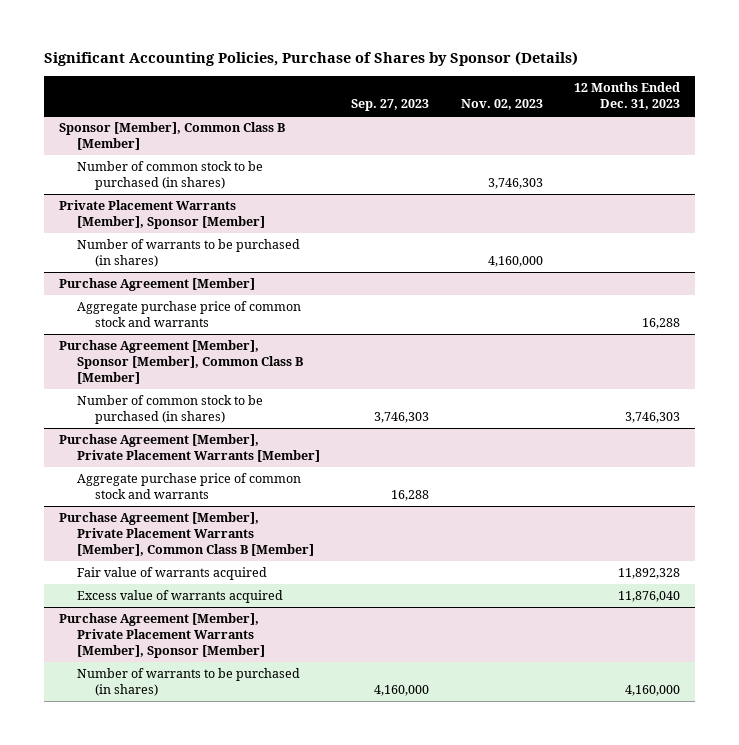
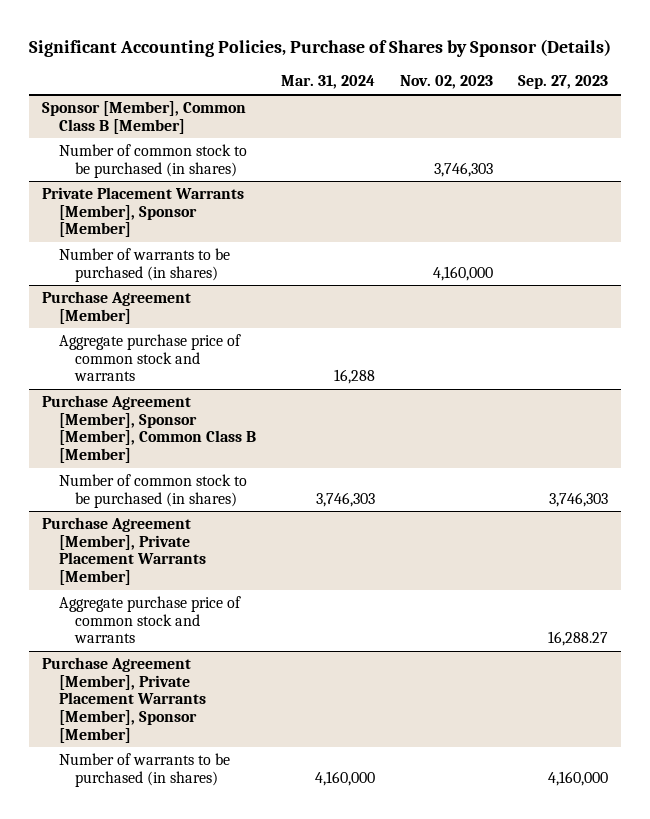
[573,82,680,111] 12 Months Ended Dec. 31, 2023 -> none
none -> [280,75,375,90] Mar. 31, 2024
[59,512,314,557] Purchase Agreement [Member], Private Placement Warrants [Member], Common Class B [Member] -> none
[76,567,267,581] Fair value of warrants acquired -> none
[76,590,283,604] Excess value of warrants acquired -> none
[391,490,430,502] 16,288 -> [548,631,609,647] 16,288.27

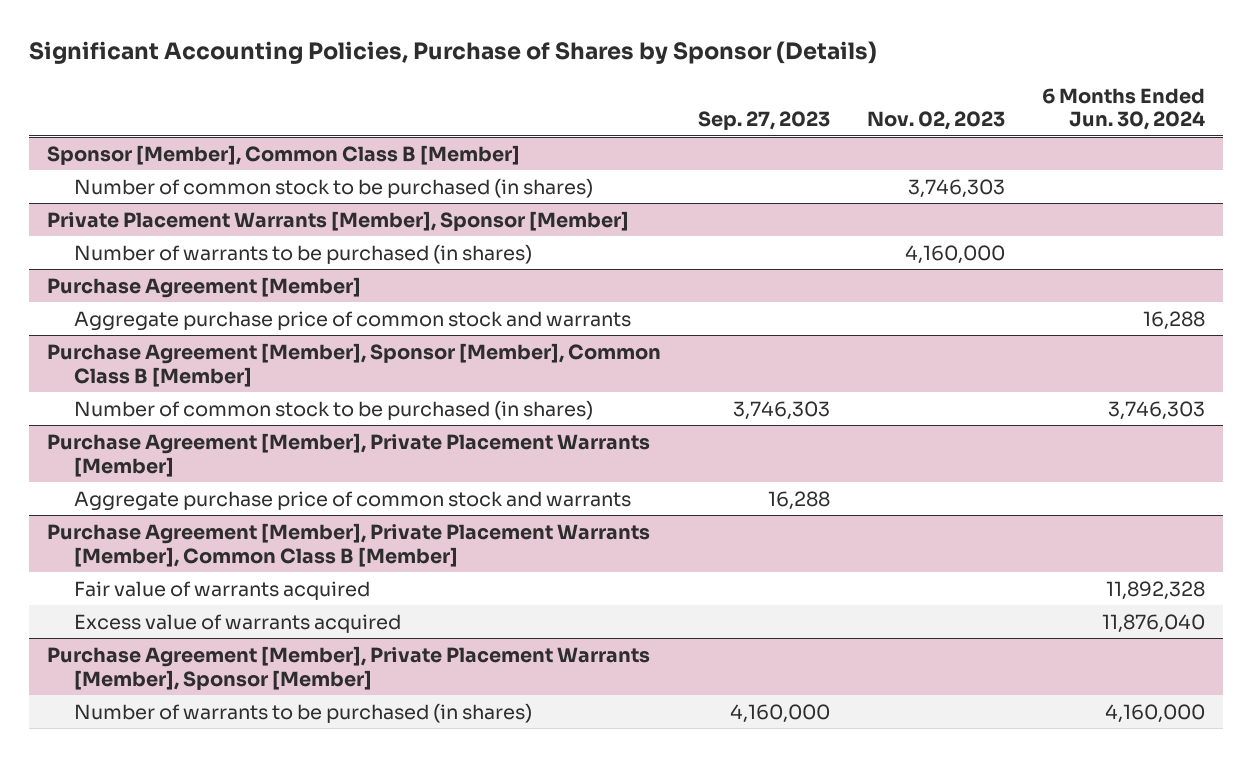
[280,75,375,90] Mar. 31, 2024 -> none
none -> [1041,87,1205,131] 6 Months Ended Jun. 30, 2024
[548,631,609,647] 16,288.27 -> [768,490,831,510] 16,288
none -> [47,522,651,567] Purchase Agreement [Member], Private Placement Warrants [Member], Common Class B [Member]
none -> [73,580,370,600] Fair value of warrants acquired
none -> [73,613,401,633] Excess value of warrants acquired

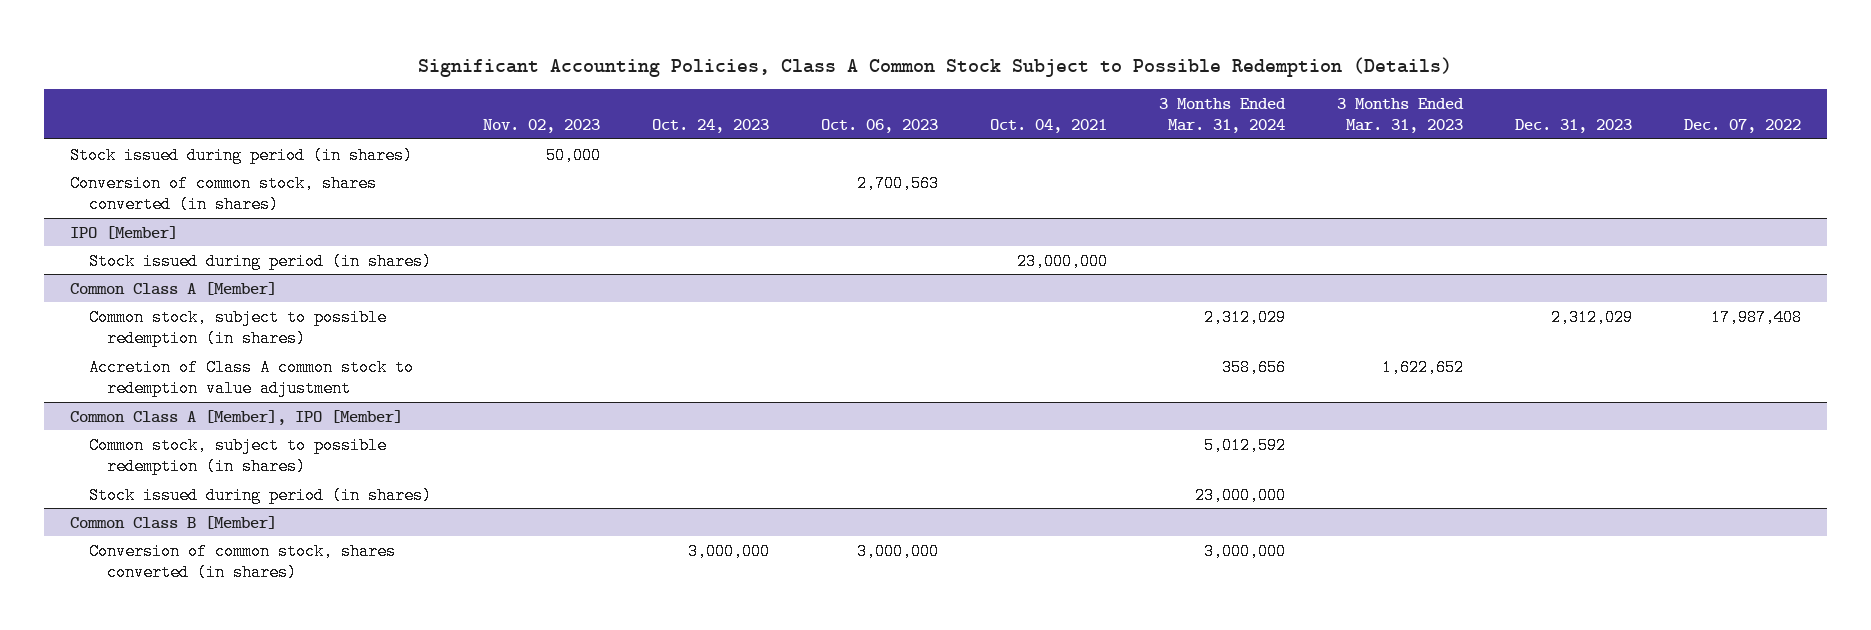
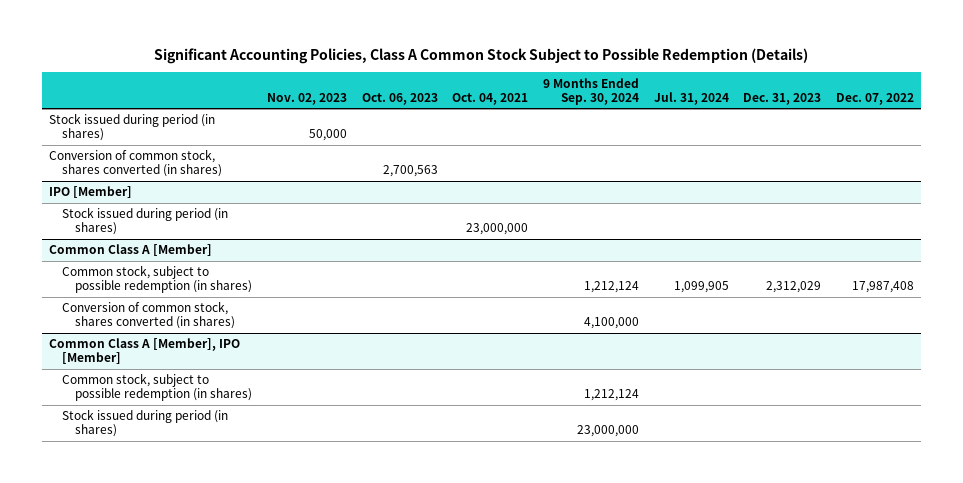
[651,119,769,134] Oct. 24, 2023 -> none
[1158,97,1286,134] 3 Months Ended Mar. 31, 2024 -> none
[1336,97,1464,134] 3 Months Ended Mar. 31, 2023 -> none
none -> [542,77,639,105] 9 Months Ended Sep. 30, 2024
none -> [653,91,729,105] Jul. 31, 2024
[88,358,414,397] Accretion of Class A common stock to redemption value adjustment -> none
none -> [62,301,236,330] Conversion of common stock, shares converted (in shares)
[70,515,278,529] Common Class B [Member] -> none
[88,542,396,581] Conversion of common stock, shares converted (in shares) -> none

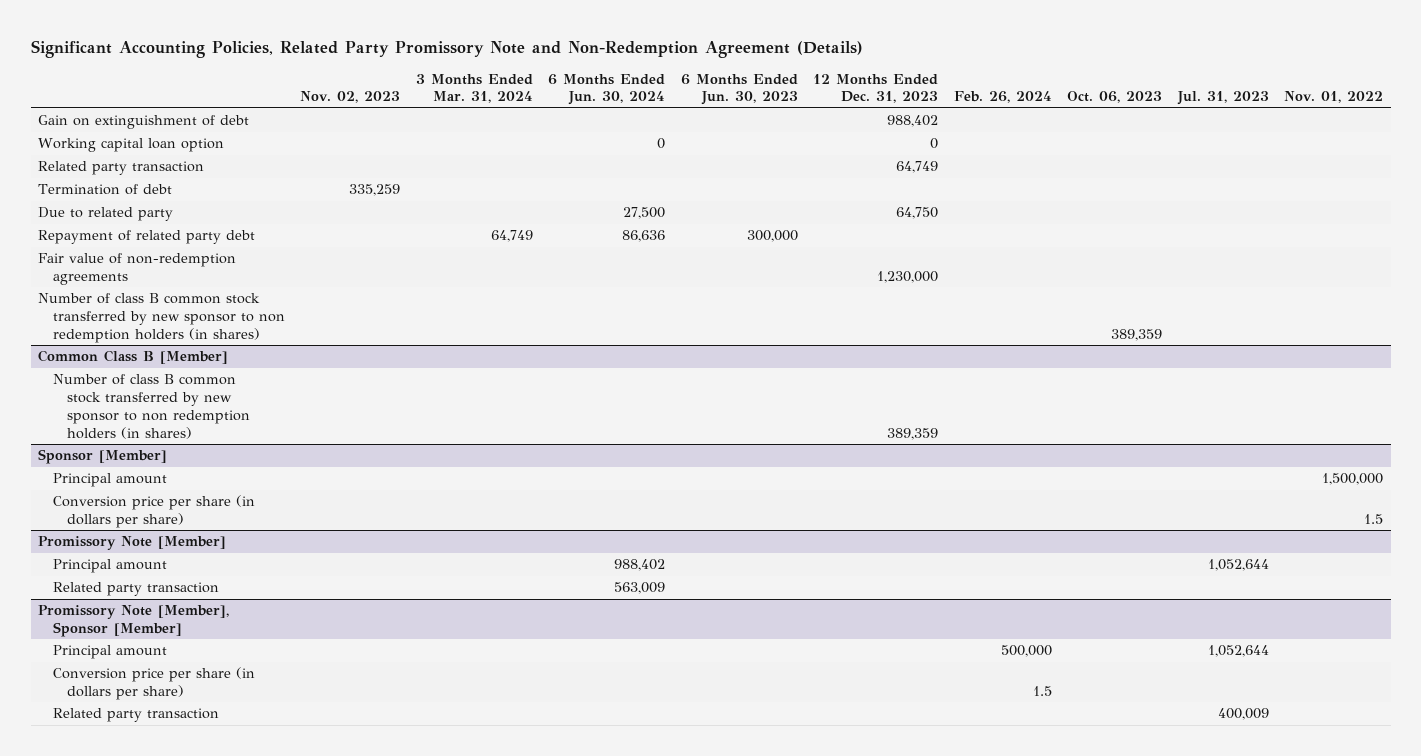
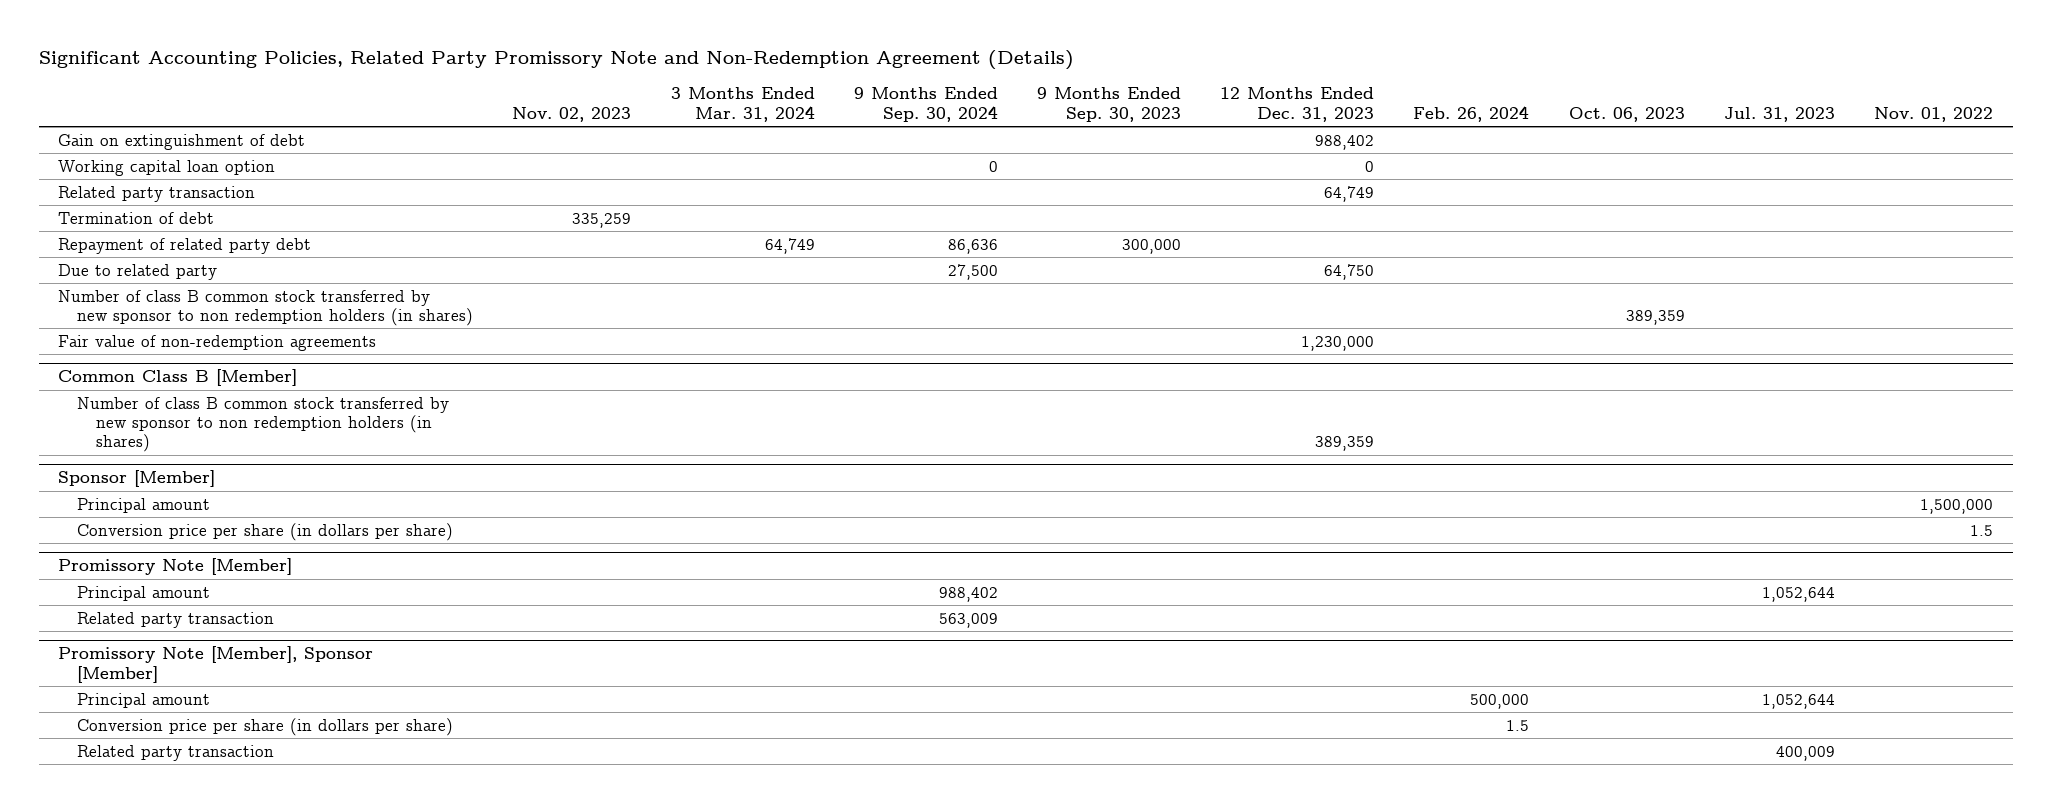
[548,73,666,106] 6 Months Ended Jun. 30, 2024 -> none
[680,73,798,106] 6 Months Ended Jun. 30, 2023 -> none
none -> [853,87,998,122] 9 Months Ended Sep. 30, 2024
none -> [1037,87,1182,122] 9 Months Ended Sep. 30, 2023
[38,207,174,222] Due to related party -> [58,263,218,280] Due to related party
[38,253,237,286] Fair value of non-redemption agreements -> [58,334,377,351] Fair value of non-redemption agreements

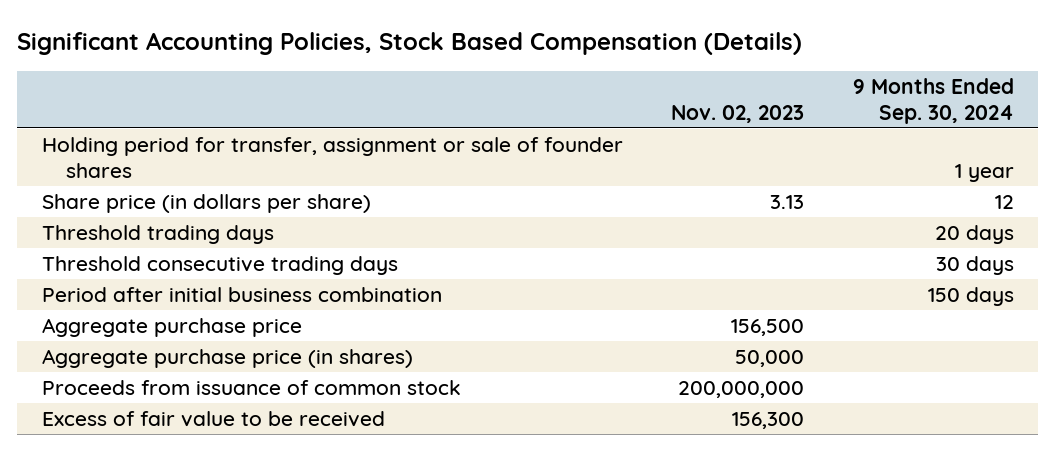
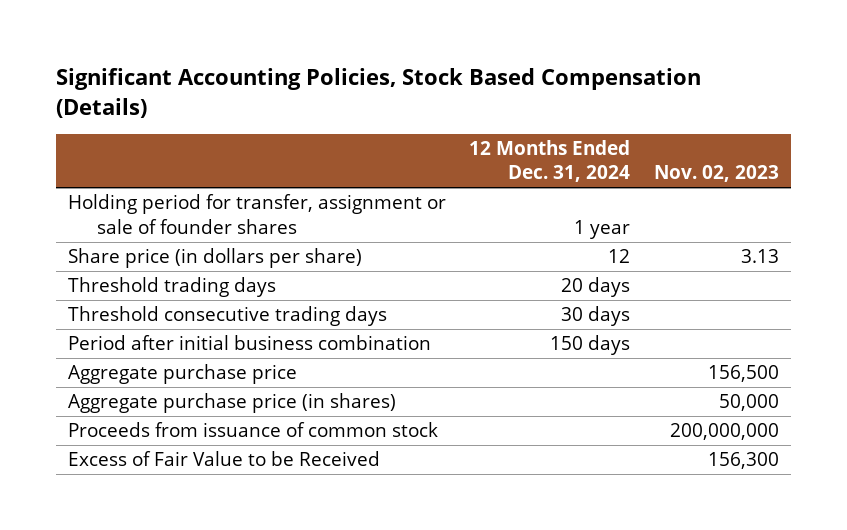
[852,78,1014,124] 9 Months Ended Sep. 30, 2024 -> none
none -> [469,139,631,183] 12 Months Ended Dec. 31, 2024
[41,411,385,428] Excess of fair value to be received -> [67,451,380,467] Excess of Fair Value to be Received

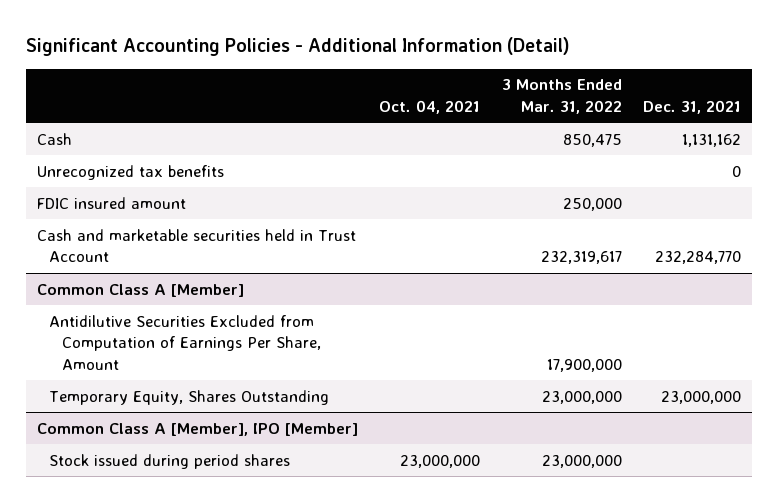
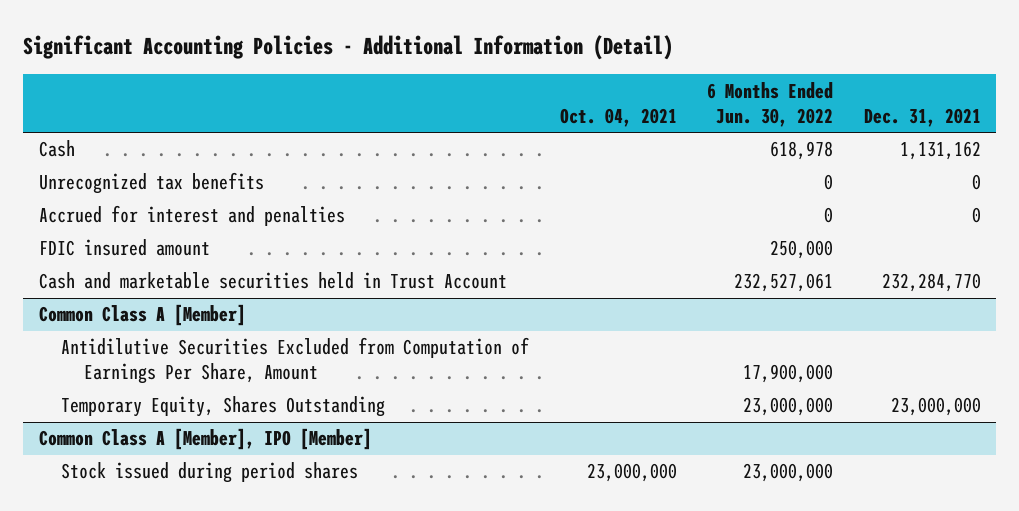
[501,79,622,115] 3 Months Ended Mar. 31, 2022 -> none
none -> [707,81,834,127] 6 Months Ended Jun. 30, 2022
none -> [38,205,345,227] Accrued for interest and penalties

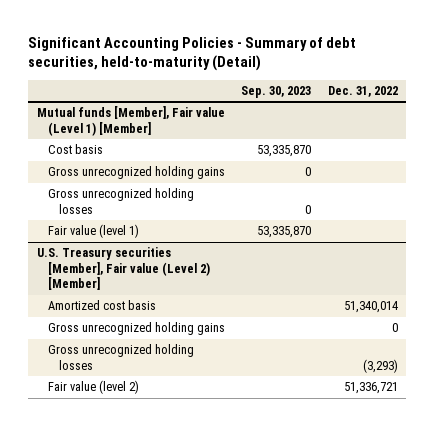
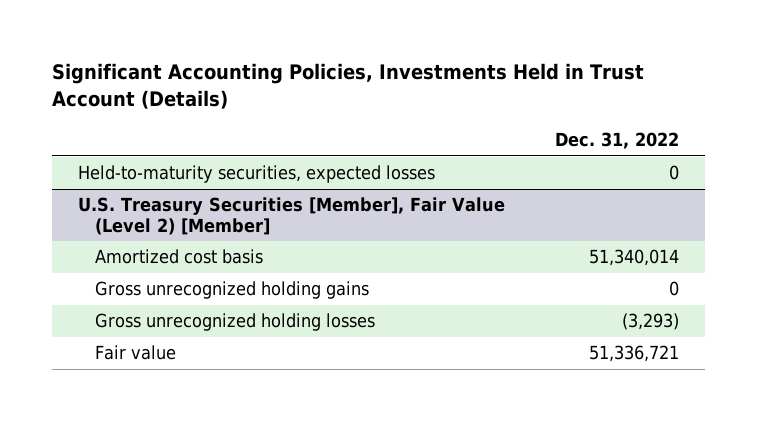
[28,36,357,72] Significant Accounting Policies - Summary of debt securities, held-to-maturity (Detail) -> [52,63,645,110] Significant Accounting Policies, Investments Held in Trust Account (Details)
[241,86,312,99] Sep. 30, 2023 -> none
[36,106,225,136] Mutual funds [Member], Fair value (Level 1) [Member] -> none
[47,144,103,155] Cost basis -> none
[47,166,225,180] Gross unrecognized holding gains -> none
[47,188,194,214] Gross unrecognized holding losses -> none
[47,224,139,239] Fair value (level 1) -> none
none -> [77,165,435,184] Held-to-maturity securities, expected losses
[36,247,210,291] U.S. Treasury securities [Member], Fair value (Level 2) [Member] -> [77,197,505,235] U.S. Treasury Securities [Member], Fair Value (Level 2) [Member]
[47,380,139,395] Fair value (level 2) -> [94,345,176,361] Fair value

